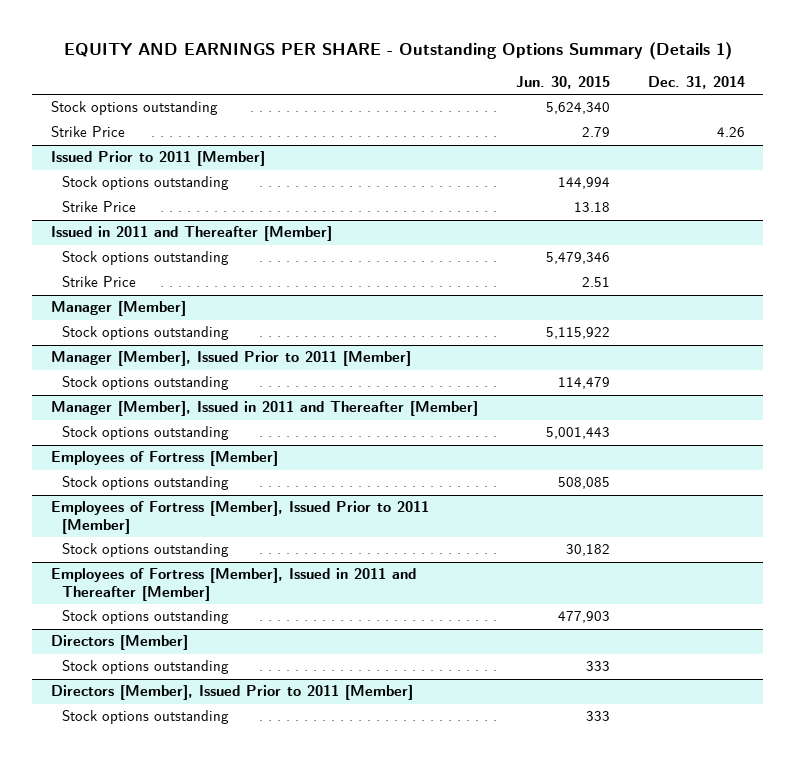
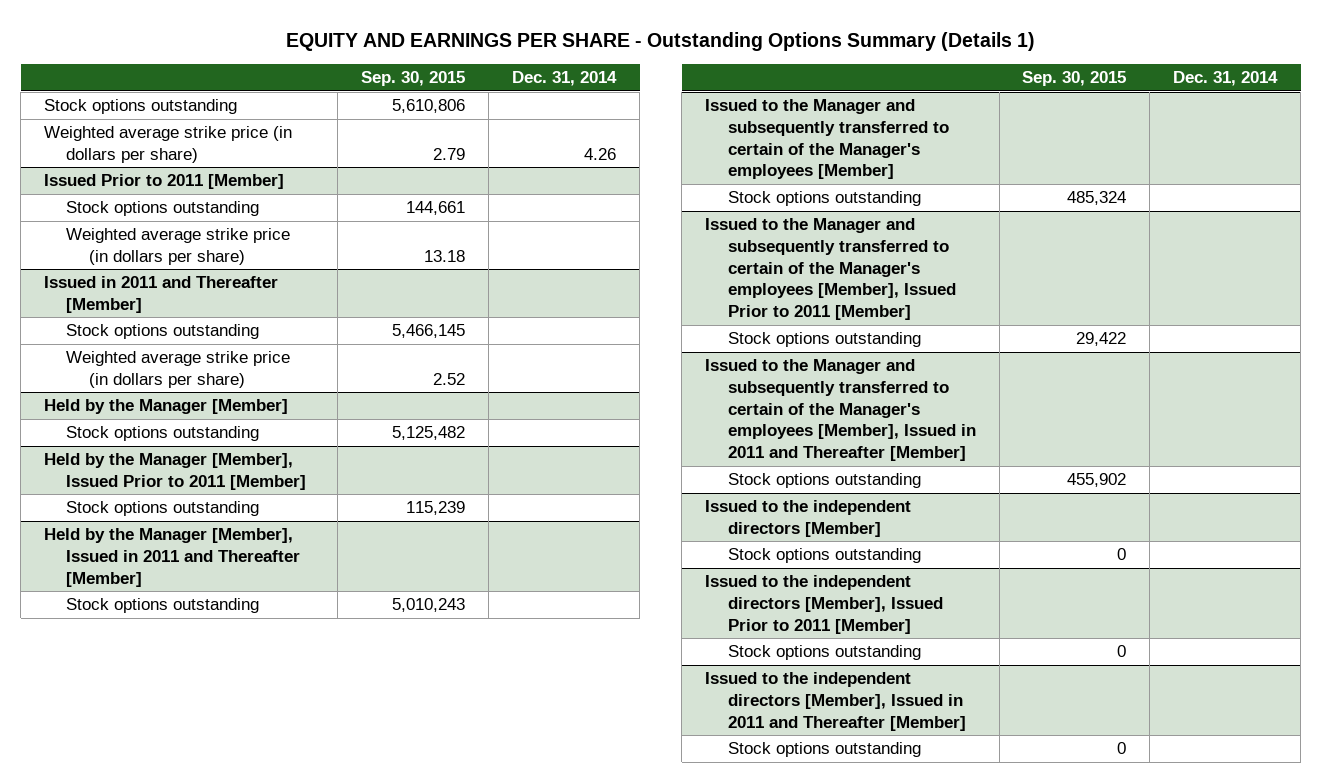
[515,76,610,90] Jun. 30, 2015 -> none
none -> [361,71,466,87] Sep. 30, 2015
[51,126,126,138] Strike Price -> [44,126,293,163] Weighted average strike price (in dollars per share)
[61,201,136,213] Strike Price -> [66,228,291,265] Weighted average strike price (in dollars per share)
[61,276,136,288] Strike Price -> [66,351,291,388] Weighted average strike price (in dollars per share)
[51,301,187,317] Manager [Member] -> [44,399,289,415] Held by the Manager [Member]
[51,351,412,367] Manager [Member], Issued Prior to 2011 [Member] -> [44,453,307,490] Held by the Manager [Member], Issued Prior to 2011 [Member]
[51,401,479,417] Manager [Member], Issued in 2011 and Thereafter [Member] -> [44,528,301,587] Held by the Manager [Member], Issued in 2011 and Thereafter [Member]
[51,451,279,467] Employees of Fortress [Member] -> [705,99,949,180] Issued to the Manager and subsequently transferred to certain of the Manager's employees [Member]
[51,501,430,534] Employees of Fortress [Member], Issued Prior to 2011 [Member] -> none
[61,543,229,558] Stock options outstanding -> none
[51,568,417,601] Employees of Fortress [Member], Issued in 2011 and Thereafter [Member] -> none
[61,610,229,625] Stock options outstanding -> none
none -> [705,218,956,321] Issued to the Manager and subsequently transferred to certain of the Manager's employees [Member], Issued Prior to 2011 [Member]
none -> [727,332,921,348] Stock options outstanding
none -> [705,359,976,462] Issued to the Manager and subsequently transferred to certain of the Manager's employees [Member], Issued in 2011 and Thereafter [Member]
none -> [727,473,921,489] Stock options outstanding
[51,635,189,651] Directors [Member] -> [705,500,912,537] Issued to the independent directors [Member]
[51,685,414,701] Directors [Member], Issued Prior to 2011 [Member] -> [705,575,943,634] Issued to the independent directors [Member], Issued Prior to 2011 [Member]
none -> [705,672,966,731] Issued to the independent directors [Member], Issued in 2011 and Thereafter [Member]
none -> [727,742,921,758] Stock options outstanding

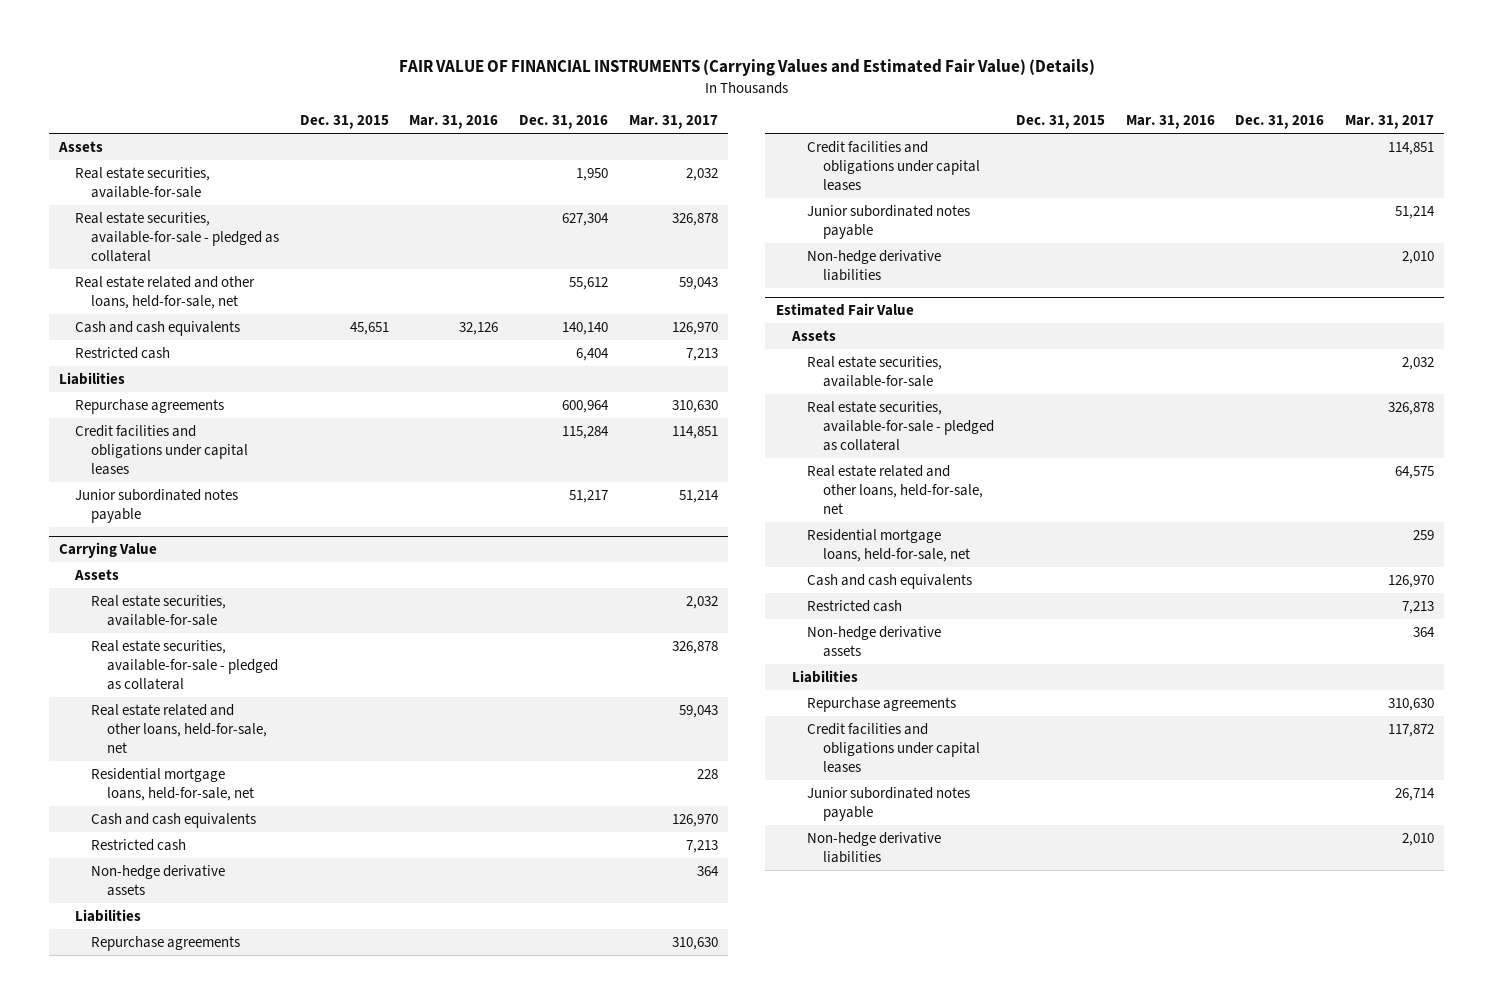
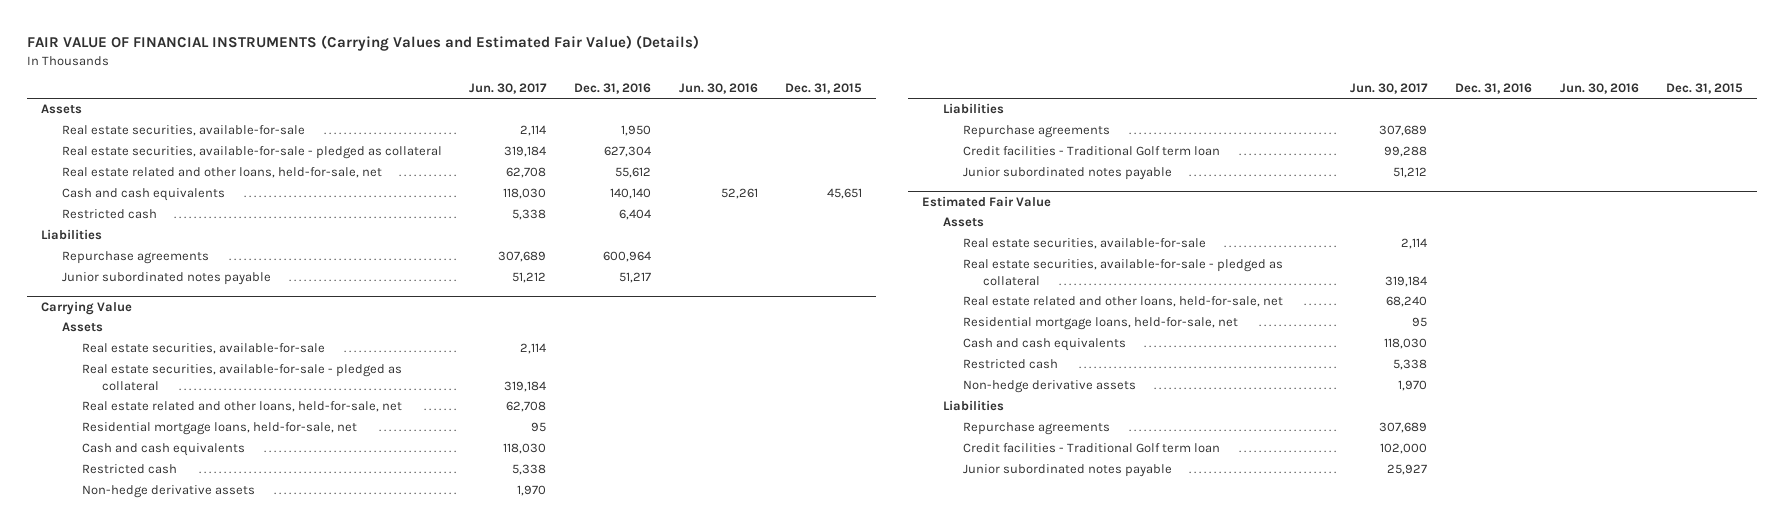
[409,115,499,130] Mar. 31, 2016 -> none
[628,115,718,130] Mar. 31, 2017 -> none
none -> [469,82,548,94] Jun. 30, 2017
none -> [678,82,758,94] Jun. 30, 2016
[75,424,249,476] Credit facilities and obligations under capital leases -> none
[807,140,981,192] Credit facilities and obligations under capital leases -> none
none -> [962,146,1220,157] Credit facilities - Traditional Golf term loan
[807,249,942,281] Non-hedge derivative liabilities -> none
[807,722,981,774] Credit facilities and obligations under capital leases -> none
none -> [962,443,1220,454] Credit facilities - Traditional Golf term loan
[807,831,942,863] Non-hedge derivative liabilities -> none

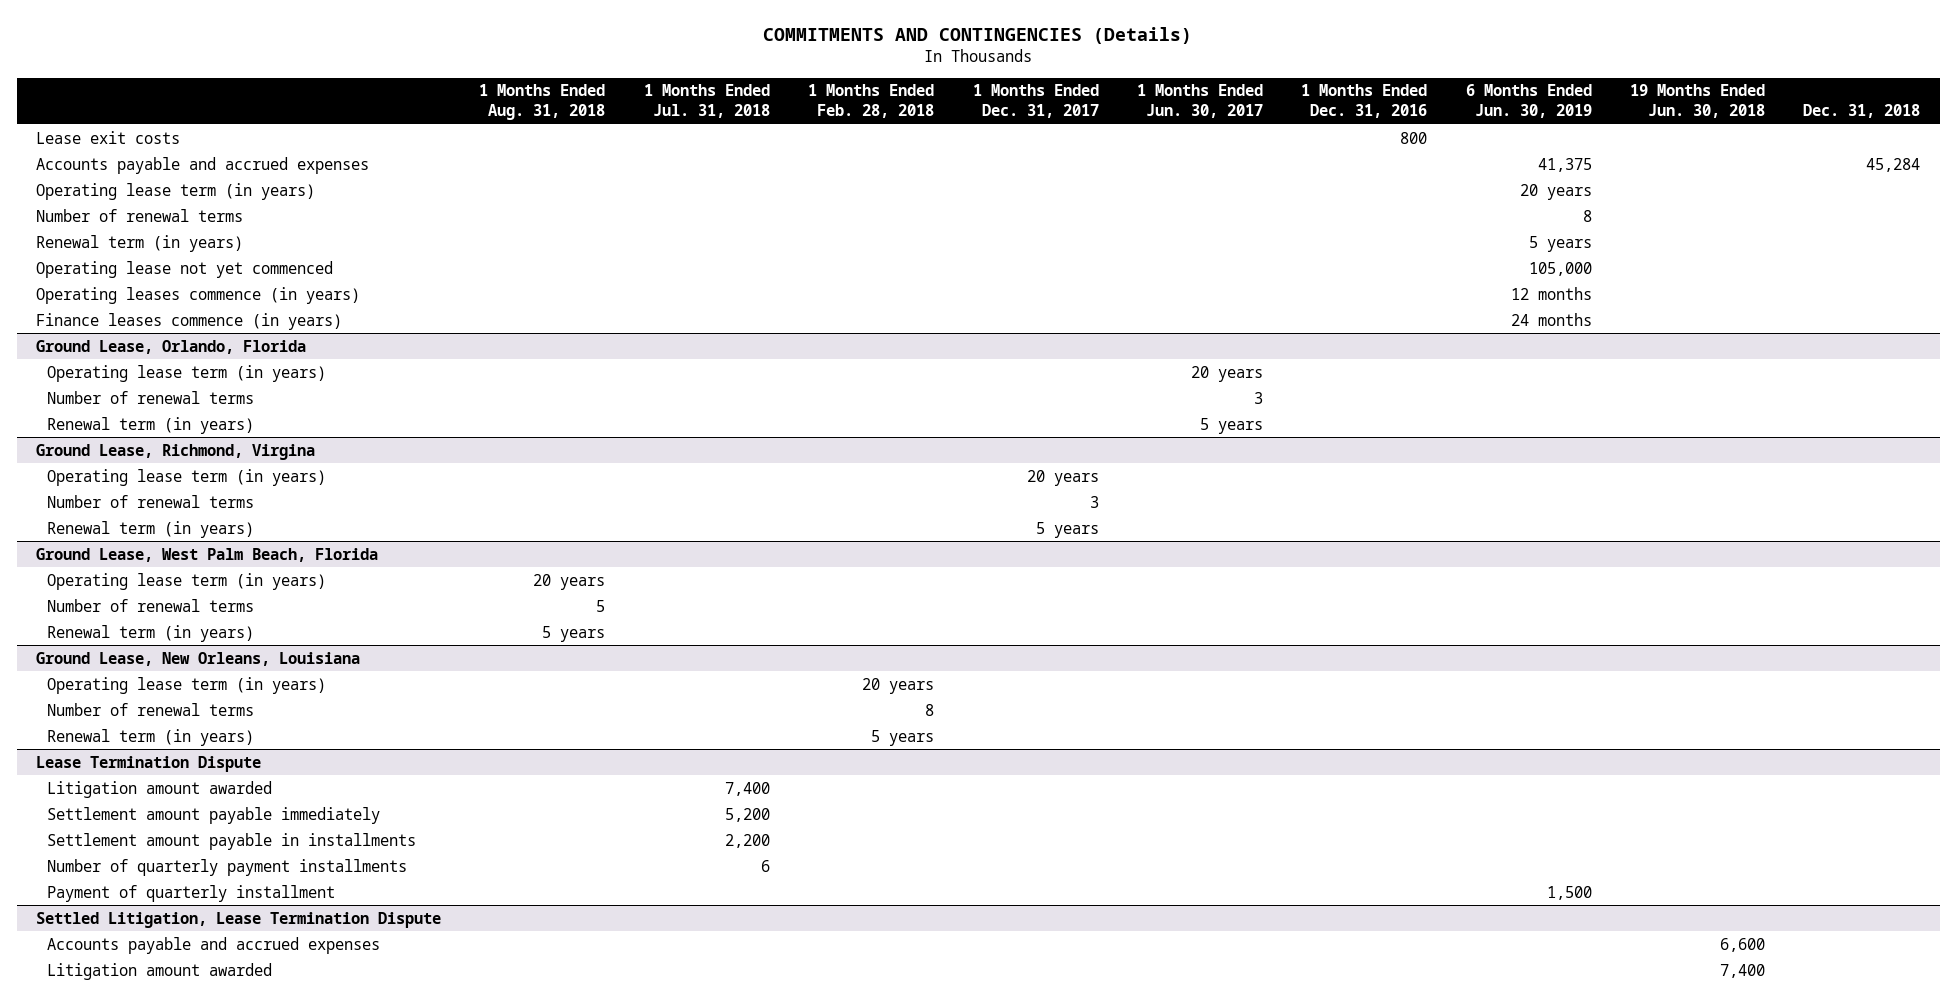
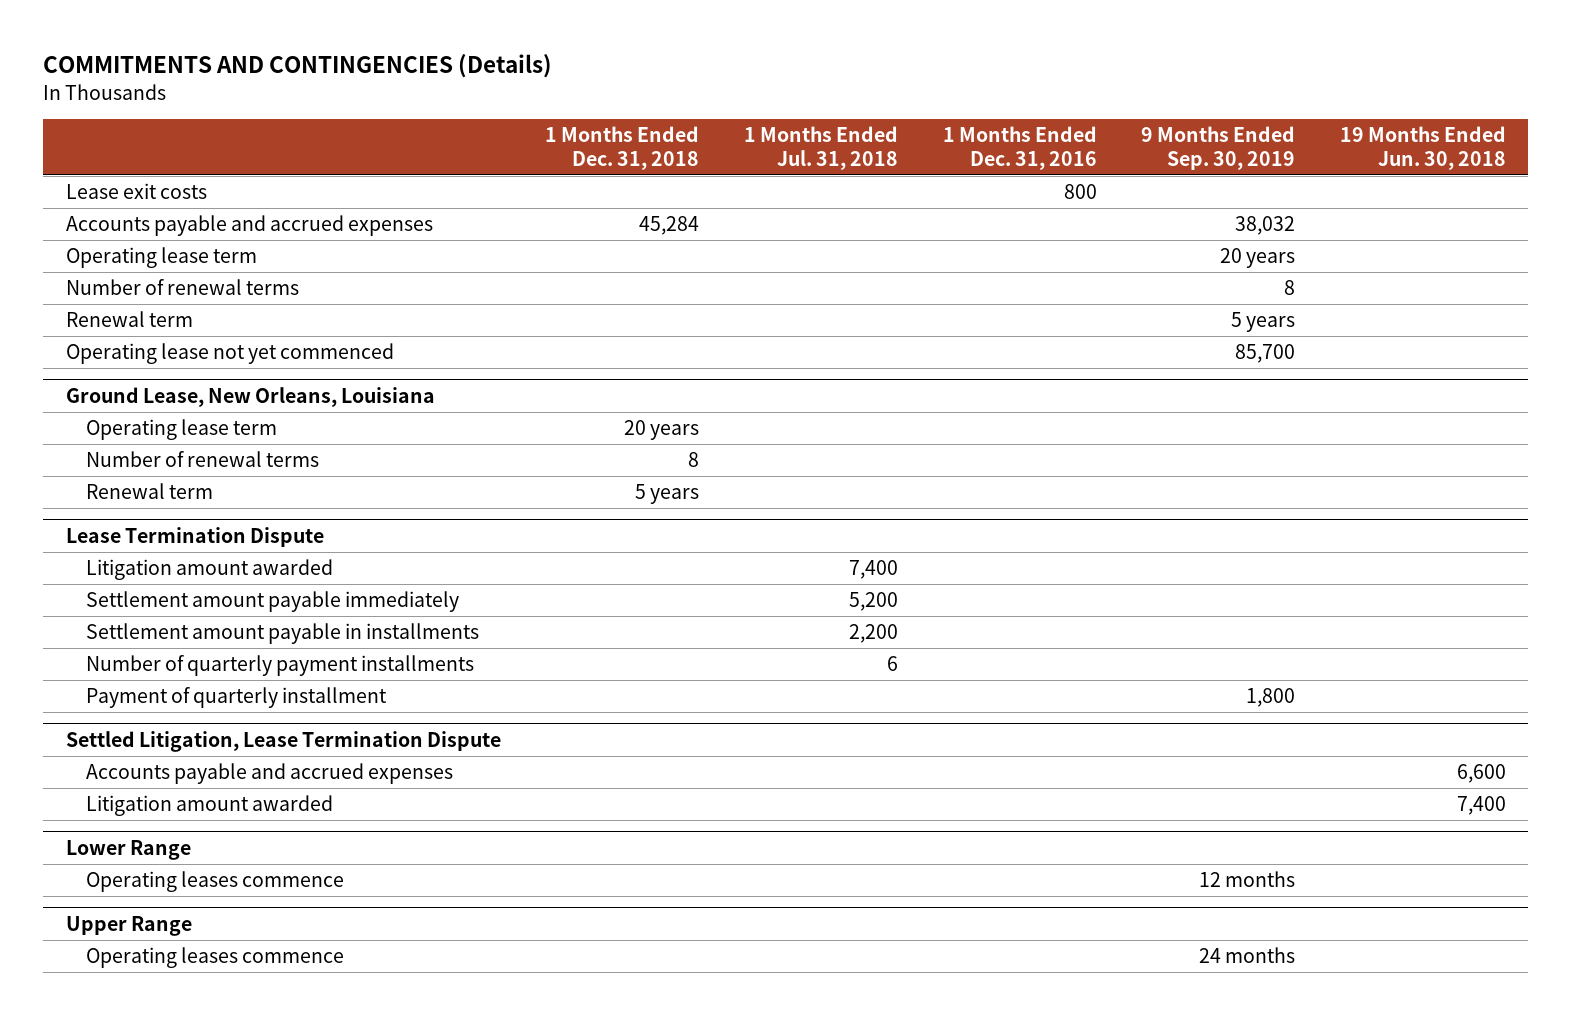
[479,84,606,121] 1 Months Ended Aug. 31, 2018 -> none
[808,84,935,119] 1 Months Ended Feb. 28, 2018 -> none
[972,84,1099,119] 1 Months Ended Dec. 31, 2017 -> none
[1136,84,1263,119] 1 Months Ended Jun. 30, 2017 -> none
[1465,84,1592,119] 6 Months Ended Jun. 30, 2019 -> none
[1803,104,1921,119] Dec. 31, 2018 -> none
none -> [545,126,700,170] 1 Months Ended Dec. 31, 2018
none -> [1141,126,1296,170] 9 Months Ended Sep. 30, 2019
[36,182,316,200] Operating lease term (in years) -> [65,247,257,269] Operating lease term
[36,234,244,252] Renewal term (in years) -> [65,311,193,328] Renewal term
[36,286,361,304] Operating leases commence (in years) -> none
[36,312,343,330] Finance leases commence (in years) -> none
[36,339,307,354] Ground Lease, Orlando, Florida -> none
[47,364,327,382] Operating lease term (in years) -> none
[47,390,255,404] Number of renewal terms -> none
[47,416,255,434] Renewal term (in years) -> none
[36,443,316,460] Ground Lease, Richmond, Virgina -> none
[47,468,327,486] Operating lease term (in years) -> none
[47,494,255,508] Number of renewal terms -> none
[47,520,255,538] Renewal term (in years) -> none
[36,547,379,562] Ground Lease, West Palm Beach, Florida -> none
[47,572,327,590] Operating lease term (in years) -> none
[47,598,255,612] Number of renewal terms -> none
[47,624,255,642] Renewal term (in years) -> none
[47,676,327,694] Operating lease term (in years) -> [85,419,277,441] Operating lease term
[47,728,255,746] Renewal term (in years) -> [85,483,213,500] Renewal term
none -> [65,839,191,860] Lower Range
none -> [85,871,344,893] Operating leases commence
none -> [65,915,192,936] Upper Range
none -> [85,947,344,969] Operating leases commence

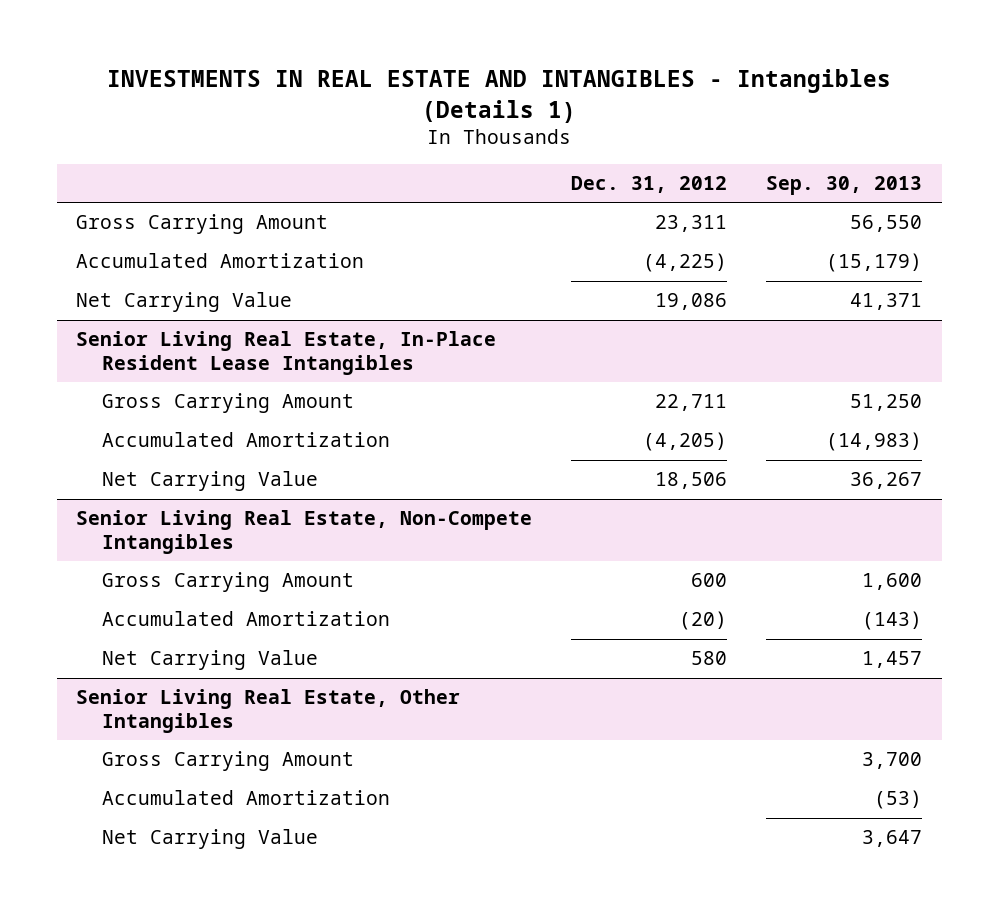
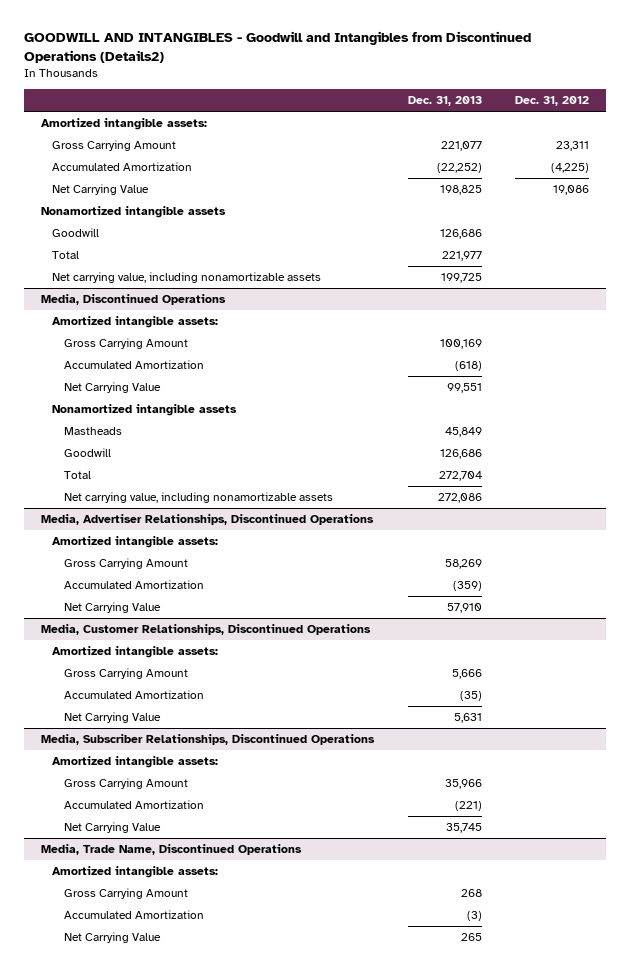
[107,69,892,123] INVESTMENTS IN REAL ESTATE AND INTANGIBLES - Intangibles (Details 1) -> [23,31,531,63] GOODWILL AND INTANGIBLES - Goodwill and Intangibles from Discontinued Operations (Details2)
[766,176,923,196] Sep. 30, 2013 -> none
none -> [407,96,482,107] Dec. 31, 2013
none -> [40,118,207,131] Amortized intangible assets:
[76,331,497,375] Senior Living Real Estate, In-Place Resident Lease Intangibles -> none
[102,393,355,414] Gross Carrying Amount -> none
[102,432,391,448] Accumulated Amortization -> none
[102,471,319,492] Net Carrying Value -> none
[76,510,533,554] Senior Living Real Estate, Non-Compete Intangibles -> none
[102,572,355,593] Gross Carrying Amount -> none
[102,611,391,627] Accumulated Amortization -> none
[102,650,319,671] Net Carrying Value -> none
[76,689,461,733] Senior Living Real Estate, Other Intangibles -> none
[102,751,355,772] Gross Carrying Amount -> none
[102,790,391,806] Accumulated Amortization -> none
[102,829,319,850] Net Carrying Value -> none
none -> [40,206,226,219] Nonamortized intangible assets
none -> [52,228,100,238] Goodwill
none -> [52,251,80,260] Total
none -> [52,272,322,284] Net carrying value, including nonamortizable assets
none -> [40,294,226,306] Media, Discontinued Operations
none -> [52,316,219,329] Amortized intangible assets:
none -> [63,338,188,350] Gross Carrying Amount
none -> [63,360,204,370] Accumulated Amortization
none -> [63,382,161,394] Net Carrying Value
none -> [52,404,238,417] Nonamortized intangible assets
none -> [63,427,122,436] Mastheads
none -> [63,448,111,458] Goodwill
none -> [63,471,91,480] Total
none -> [63,492,333,504] Net carrying value, including nonamortizable assets
none -> [40,514,374,526] Media, Advertiser Relationships, Discontinued Operations
none -> [52,536,219,549] Amortized intangible assets:
none -> [63,558,188,570] Gross Carrying Amount
none -> [63,580,204,590] Accumulated Amortization
none -> [63,602,161,614] Net Carrying Value
none -> [40,624,371,636] Media, Customer Relationships, Discontinued Operations
none -> [52,646,219,659] Amortized intangible assets:
none -> [63,668,188,680] Gross Carrying Amount
none -> [63,690,204,700] Accumulated Amortization
none -> [63,712,161,724] Net Carrying Value
none -> [40,734,375,746] Media, Subscriber Relationships, Discontinued Operations
none -> [52,756,219,769] Amortized intangible assets:
none -> [63,778,188,790] Gross Carrying Amount
none -> [63,800,204,810] Accumulated Amortization
none -> [63,822,161,834] Net Carrying Value
none -> [40,844,302,856] Media, Trade Name, Discontinued Operations
none -> [52,866,219,879] Amortized intangible assets:
none -> [63,888,188,900] Gross Carrying Amount
none -> [63,910,204,920] Accumulated Amortization
none -> [63,932,161,944] Net Carrying Value

